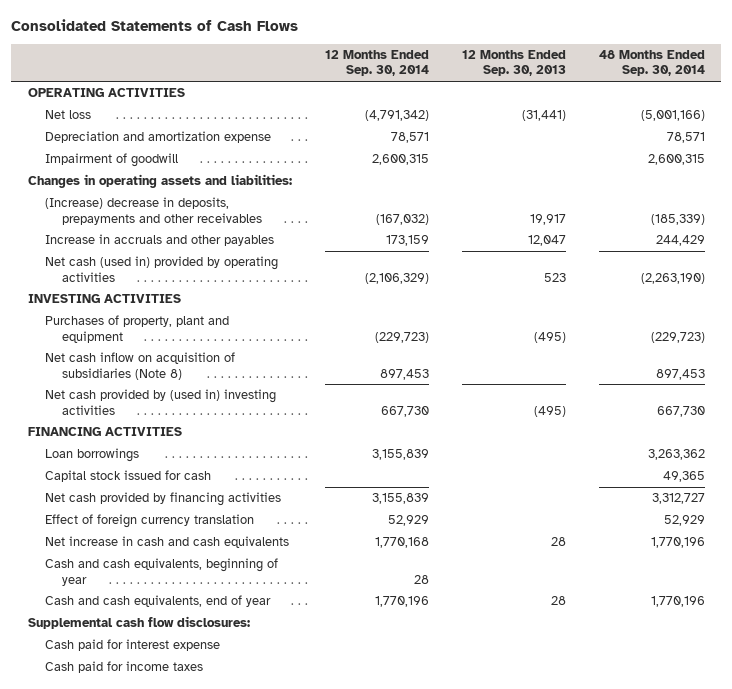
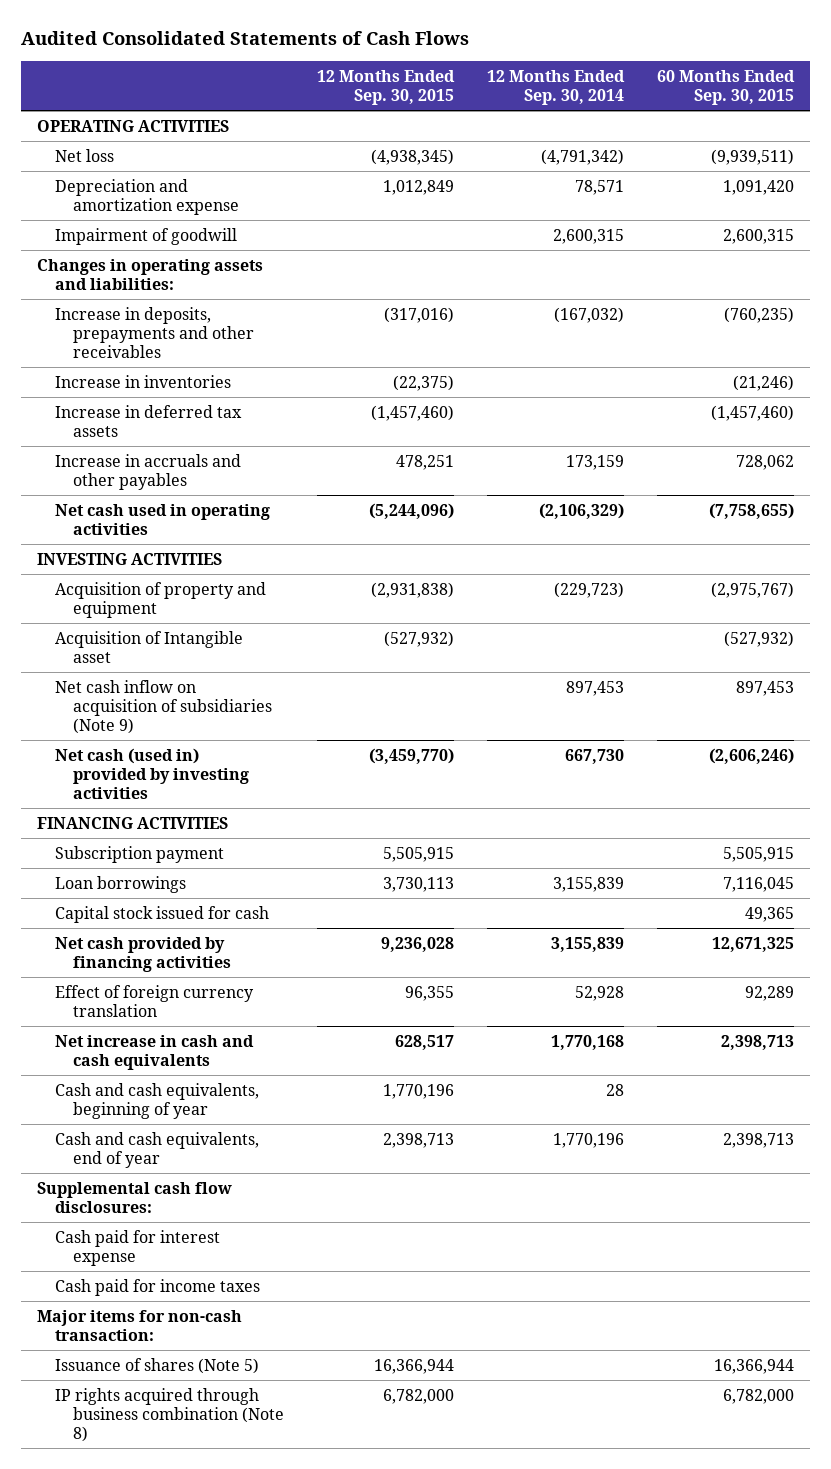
[11,19,299,32] Consolidated Statements of Cash Flows -> [20,31,469,46] Audited Consolidated Statements of Cash Flows
[461,50,566,77] 12 Months Ended Sep. 30, 2013 -> none
[598,50,705,77] 48 Months Ended Sep. 30, 2014 -> none
none -> [317,70,456,106] 12 Months Ended Sep. 30, 2015
none -> [656,70,795,106] 60 Months Ended Sep. 30, 2015
[44,197,262,225] (Increase) decrease in deposits, prepayments and other receivables -> [55,306,255,358] Increase in deposits, prepayments and other receivables
none -> [55,374,232,388] Increase in inventories
none -> [55,404,243,437] Increase in deferred tax assets
[44,256,278,282] Net cash (used in) provided by operating activities -> [55,503,271,535] Net cash used in operating activities
[44,315,229,343] Purchases of property, plant and equipment -> [55,581,267,618] Acquisition of property and equipment
none -> [55,630,244,663] Acquisition of Intangible asset
[44,352,235,380] Net cash inflow on acquisition of subsidiaries (Note 8) -> [55,679,273,734] Net cash inflow on acquisition of subsidiaries (Note 9)
[44,389,276,415] Net cash provided by (used in) investing activities -> [55,747,250,799] Net cash (used in) provided by investing activities
none -> [55,845,225,863] Subscription payment
[387,515,429,527] 52,929 -> [575,985,625,1001] 52,928
none -> [37,1309,243,1341] Major items for non-cash transaction:
none -> [55,1357,260,1374] Issuance of shares (Note 5)
none -> [55,1387,285,1442] IP rights acquired through business combination (Note 8)

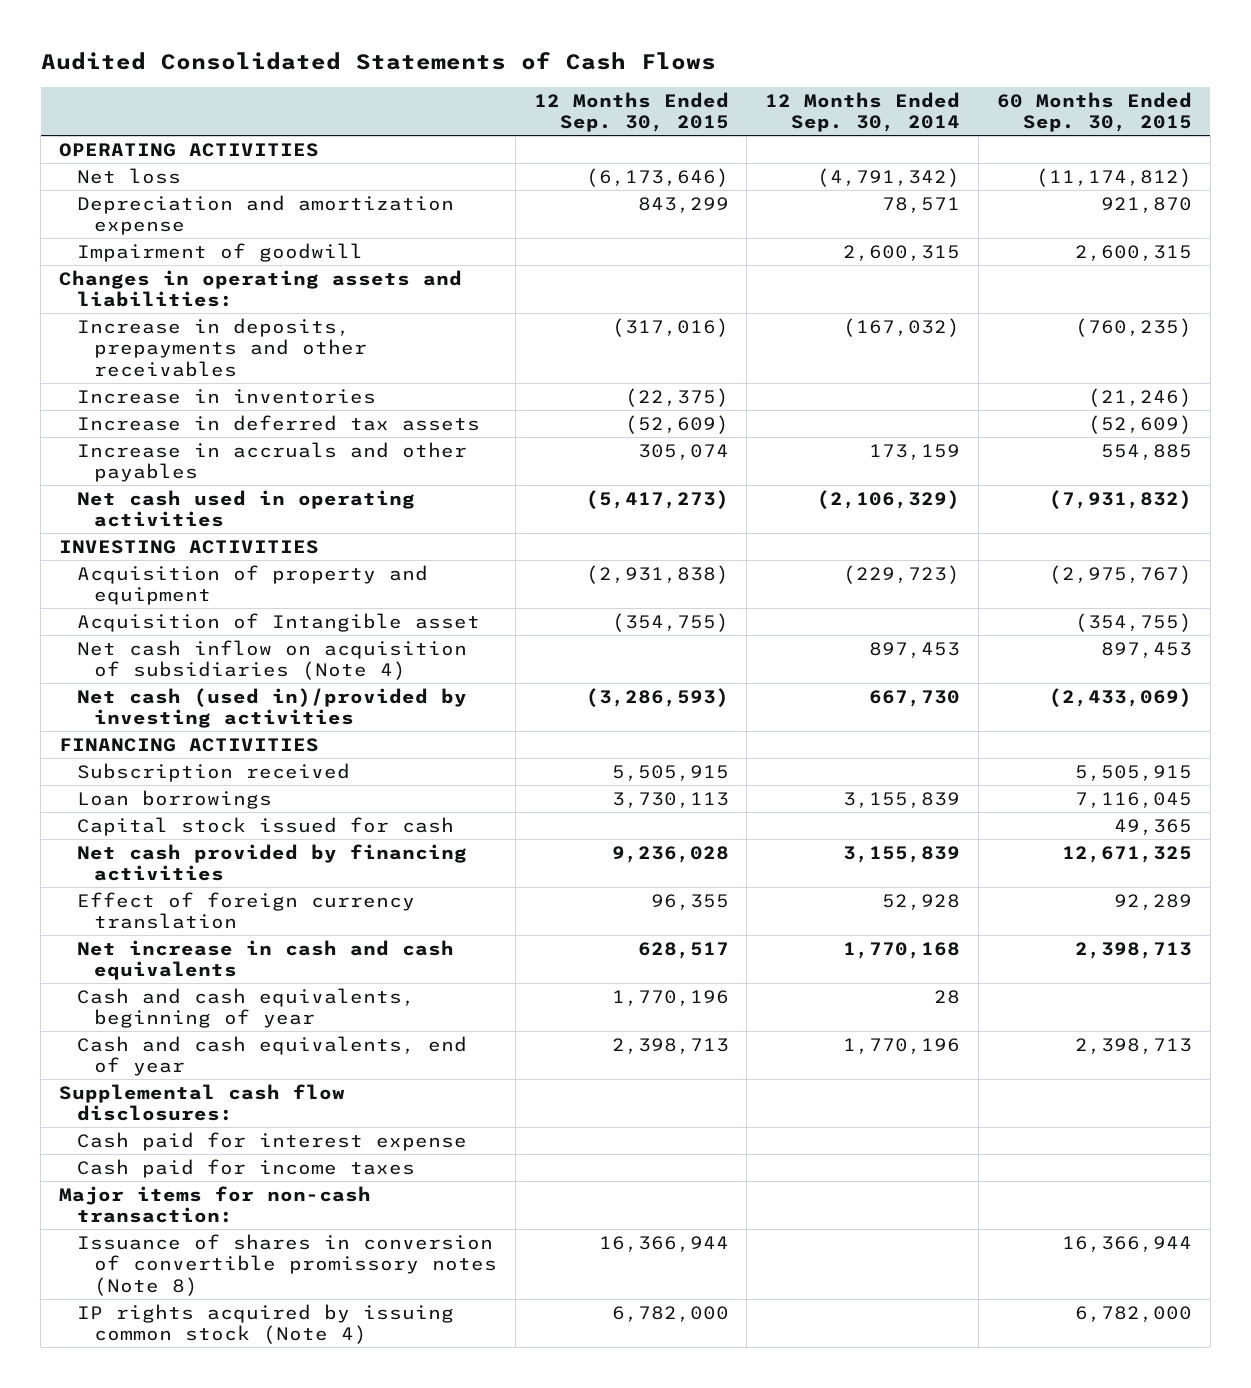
[371,148,455,165] (4,938,345) -> [585,167,729,187] (6,173,646)
[710,148,794,165] (9,939,511) -> [1035,167,1192,187] (11,174,812)
[383,179,455,195] 1,012,849 -> [637,196,729,213] 843,299
[722,179,794,195] 1,091,420 -> [1100,196,1192,213] 921,870
[371,404,455,421] (1,457,460) -> [624,414,729,434] (52,609)
[710,404,794,421] (1,457,460) -> [1087,414,1192,434] (52,609)
[396,454,455,470] 478,251 -> [637,443,729,460] 305,074
[735,454,794,470] 728,062 -> [1100,443,1192,460] 554,885
[369,502,455,519] (5,244,096) -> [585,489,729,509] (5,417,273)
[708,502,794,519] (7,758,655) -> [1048,489,1192,509] (7,931,832)
[384,630,455,647] (527,932) -> [611,612,729,632] (354,755)
[723,630,794,647] (527,932) -> [1074,612,1192,632] (354,755)
[55,679,273,734] Net cash inflow on acquisition of subsidiaries (Note 9) -> [76,639,467,681] Net cash inflow on acquisition of subsidiaries (Note 4)
[55,747,250,799] Net cash (used in) provided by investing activities -> [76,687,467,729] Net cash (used in)/provided by investing activities
[369,747,455,764] (3,459,770) -> [585,687,729,707] (3,286,593)
[708,747,794,764] (2,606,246) -> [1048,687,1192,707] (2,433,069)
[55,845,225,863] Subscription payment -> [76,762,350,782] Subscription received
[55,1357,260,1374] Issuance of shares (Note 5) -> [76,1233,497,1296] Issuance of shares in conversion of convertible promissory notes (Note 8)
[55,1387,285,1442] IP rights acquired through business combination (Note 8) -> [76,1303,454,1345] IP rights acquired by issuing common stock (Note 4)

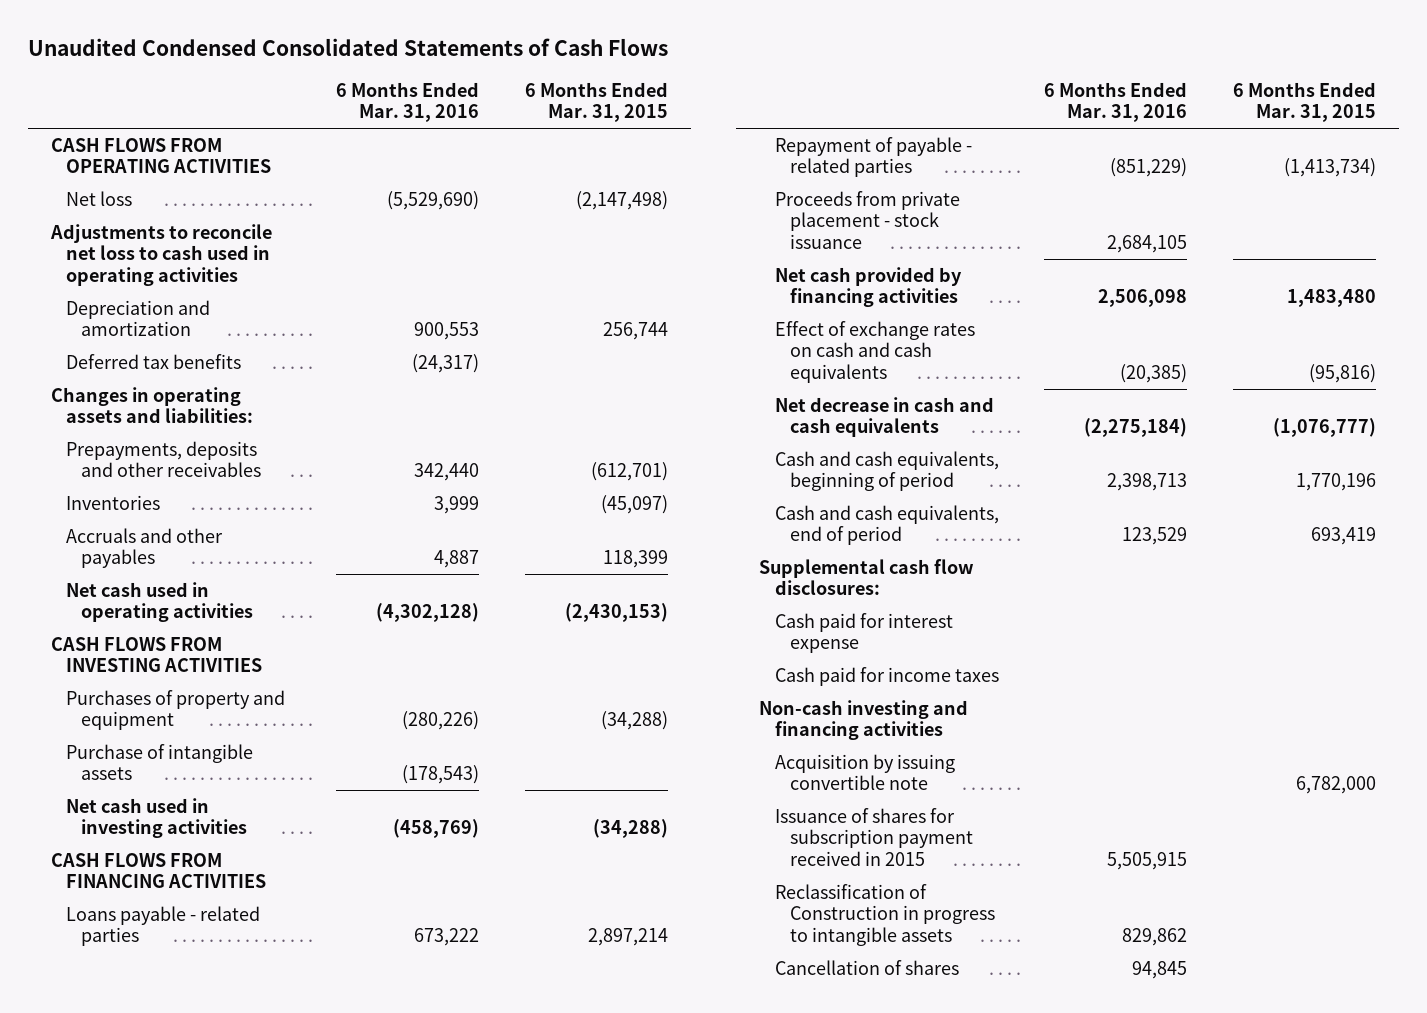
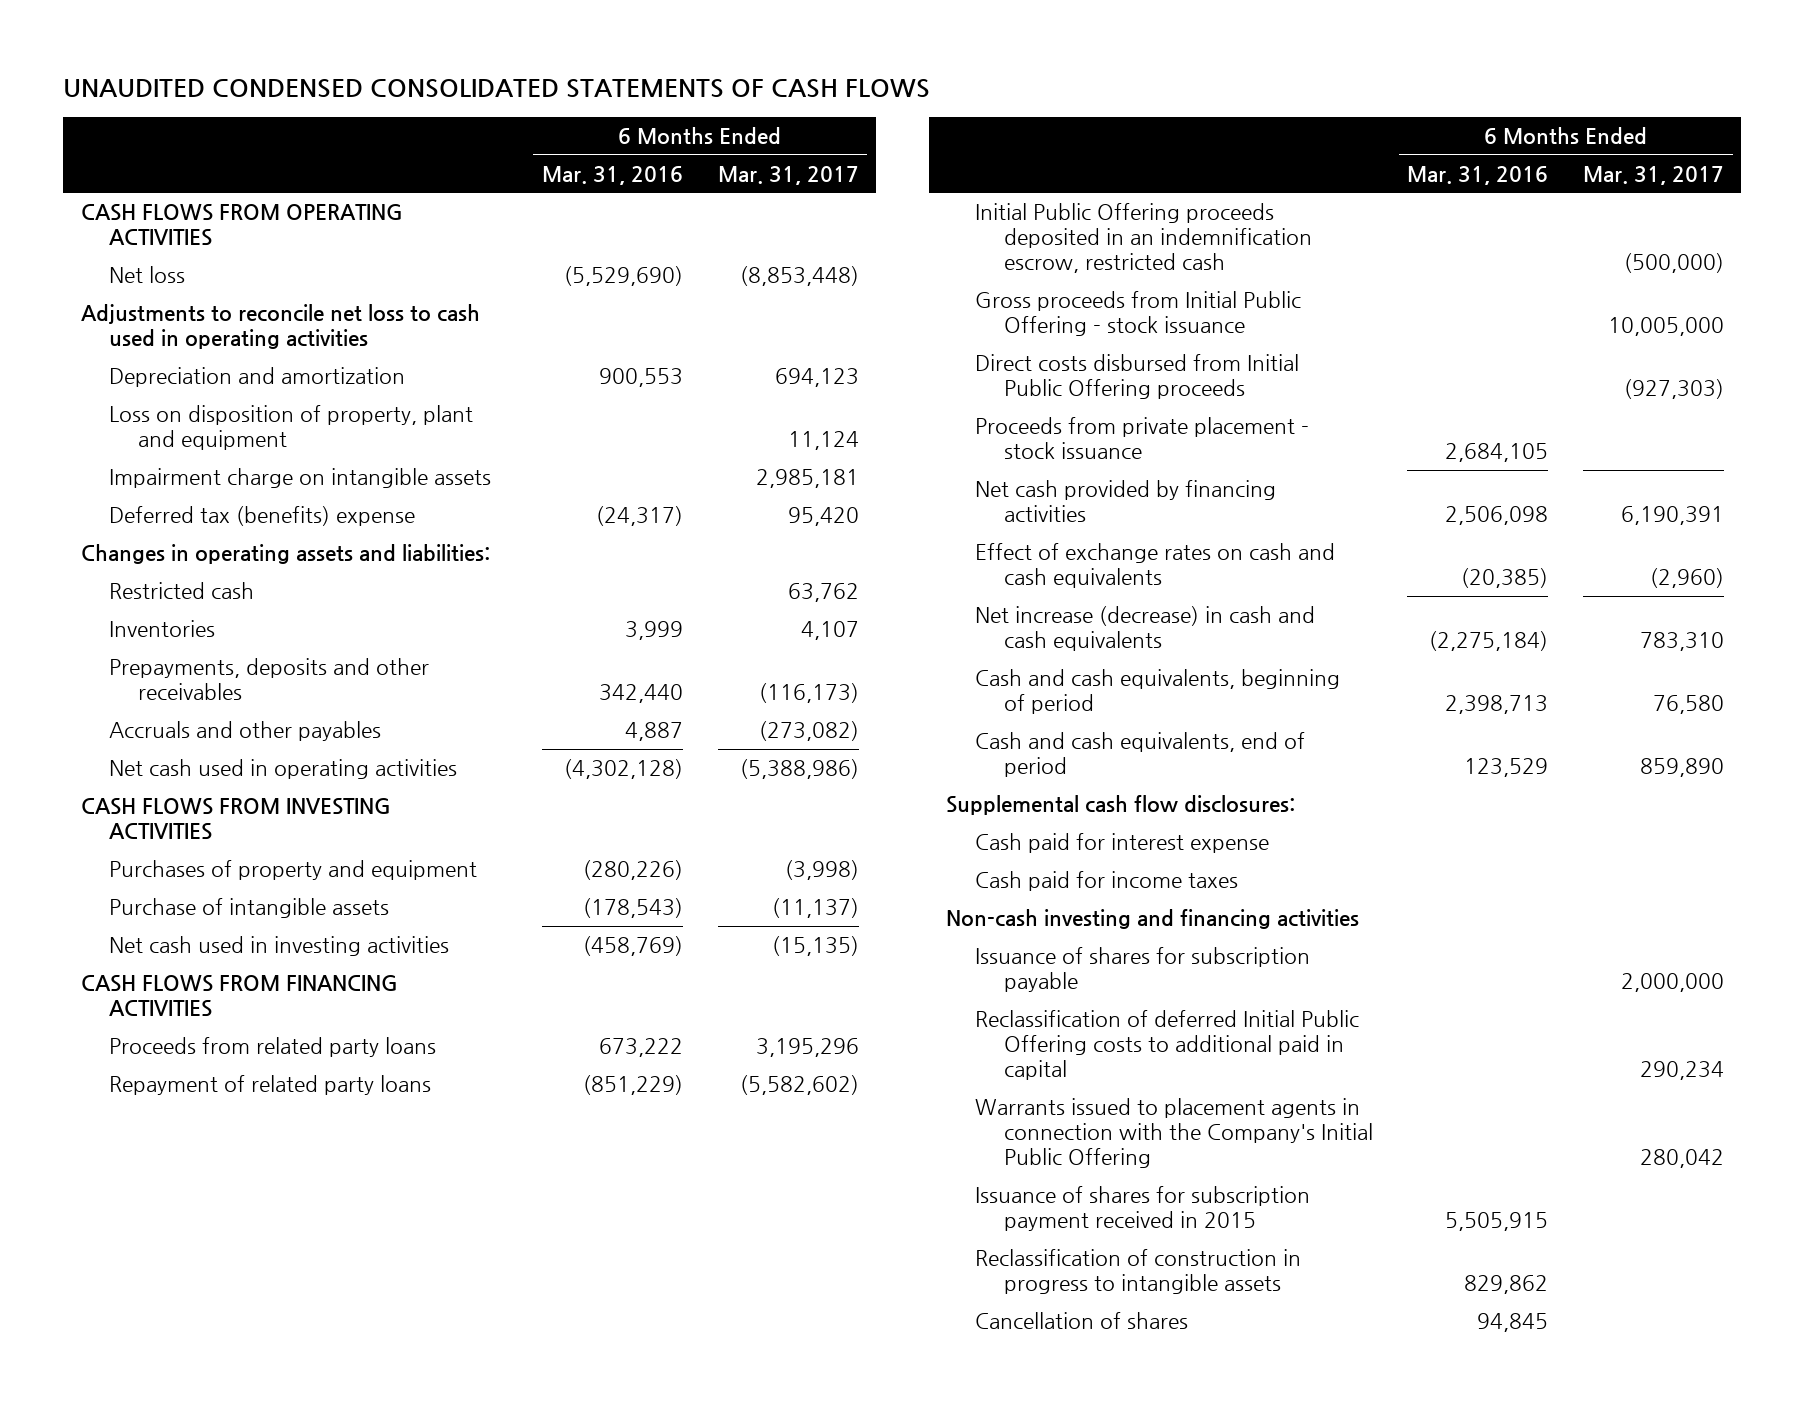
[27,37,668,56] Unaudited Condensed Consolidated Statements of Cash Flows -> [63,79,931,99] UNAUDITED CONDENSED CONSOLIDATED STATEMENTS OF CASH FLOWS
[524,82,668,123] 6 Months Ended Mar. 31, 2015 -> none
none -> [717,166,859,186] Mar. 31, 2017
none -> [109,405,474,451] Loss on disposition of property, plant and equipment
none -> [109,468,492,489] Impairment charge on intangible assets
[66,354,242,370] Deferred tax benefits -> [109,506,416,527] Deferred tax (benefits) expense
none -> [109,582,255,600] Restricted cash
[66,441,262,478] Prepayments, deposits and other receivables -> [109,658,430,701] Prepayments, deposits and other receivables
[66,906,261,947] Loans payable - related parties -> [109,1037,437,1058] Proceeds from related party loans
[774,137,972,178] Repayment of payable - related parties -> [109,1075,432,1096] Repayment of related party loans
none -> [974,203,1312,274] Initial Public Offering proceeds deposited in an indemnification escrow, restricted cash
none -> [974,291,1301,337] Gross proceeds from Initial Public Offering - stock issuance
none -> [974,354,1299,400] Direct costs disbursed from Initial Public Offering proceeds
[774,397,994,438] Net decrease in cash and cash equivalents -> [974,606,1315,652] Net increase (decrease) in cash and cash equivalents
[774,754,955,791] Acquisition by issuing convertible note -> none
none -> [974,947,1310,993] Issuance of shares for subscription payable
none -> [974,1010,1359,1081] Reclassification of deferred Initial Public Offering costs to additional paid in capital
none -> [974,1098,1373,1169] Warrants issued to placement agents in connection with the Company's Initial Public Offering
[774,884,995,946] Reclassification of Construction in progress to intangible assets -> [974,1249,1301,1295] Reclassification of construction in progress to intangible assets

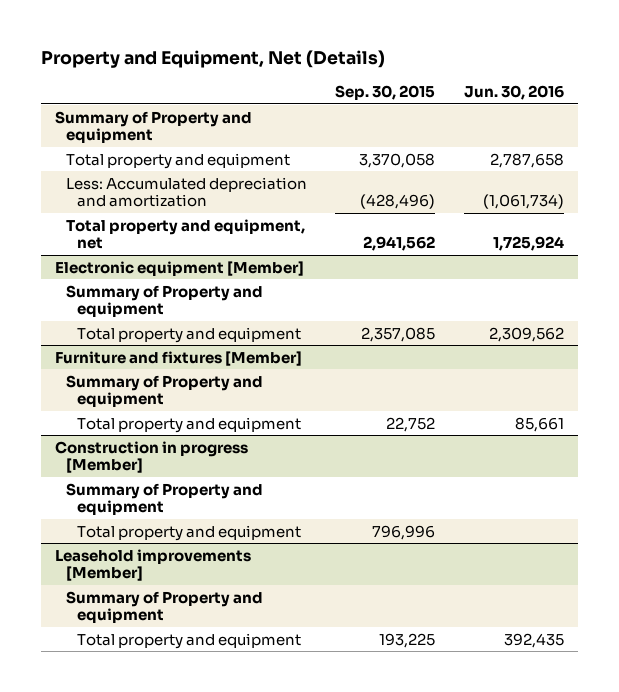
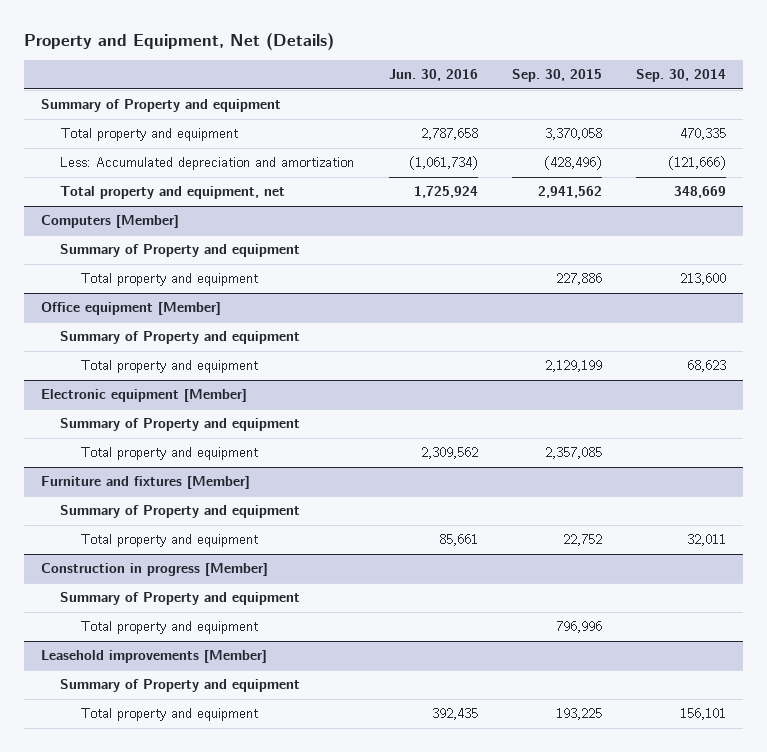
none -> [636,69,727,83] Sep. 30, 2014
none -> [40,215,179,229] Computers [Member]
none -> [60,244,301,258] Summary of Property and equipment
none -> [80,273,259,287] Total property and equipment
none -> [40,302,221,316] Office equipment [Member]
none -> [60,331,301,345] Summary of Property and equipment
none -> [80,360,259,374] Total property and equipment

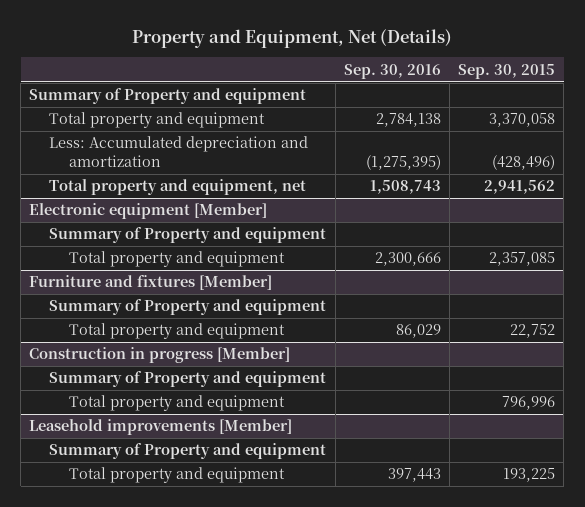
[388,69,478,82] Jun. 30, 2016 -> none
[636,69,727,83] Sep. 30, 2014 -> none
none -> [343,63,441,79] Sep. 30, 2016
[40,215,179,229] Computers [Member] -> none
[60,244,301,258] Summary of Property and equipment -> none
[80,273,259,287] Total property and equipment -> none
[40,302,221,316] Office equipment [Member] -> none
[60,331,301,345] Summary of Property and equipment -> none
[80,360,259,374] Total property and equipment -> none

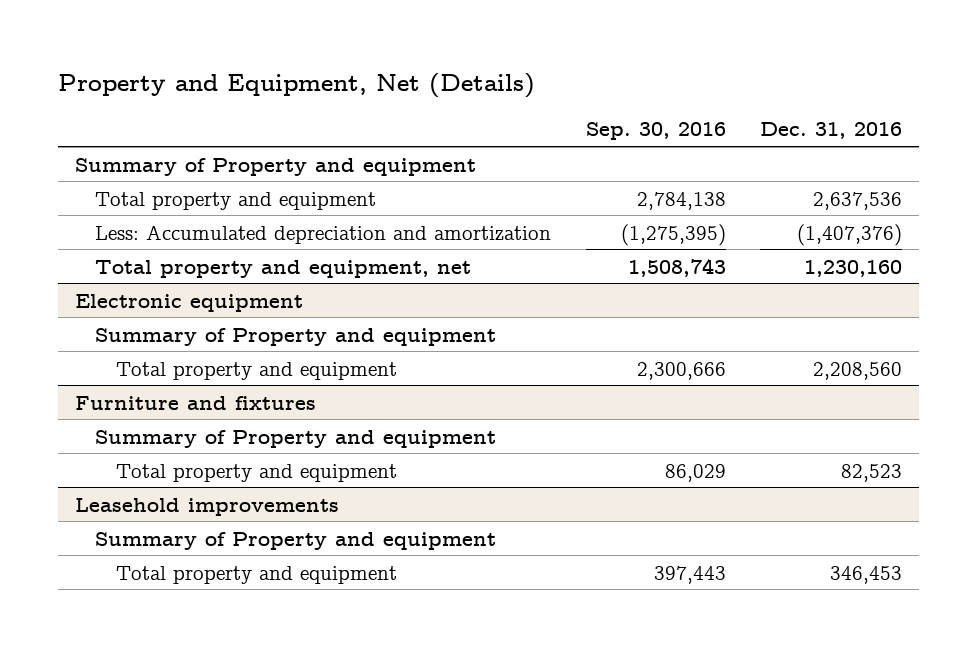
[458,63,556,79] Sep. 30, 2015 -> none
none -> [760,122,903,140] Dec. 31, 2016
[29,203,268,220] Electronic equipment [Member] -> [74,293,303,312] Electronic equipment
[29,275,273,291] Furniture and fixtures [Member] -> [74,395,316,410] Furniture and fixtures
[29,347,291,364] Construction in progress [Member] -> none
[49,371,327,388] Summary of Property and equipment -> none
[69,395,286,412] Total property and equipment -> none
[29,419,293,436] Leasehold improvements [Member] -> [74,497,339,516] Leasehold improvements

